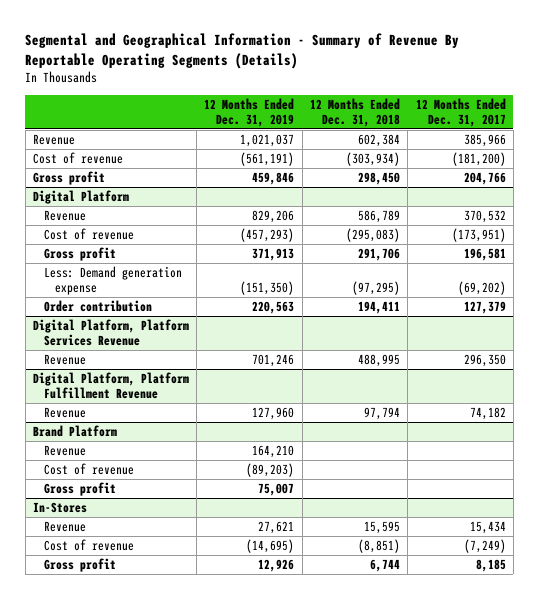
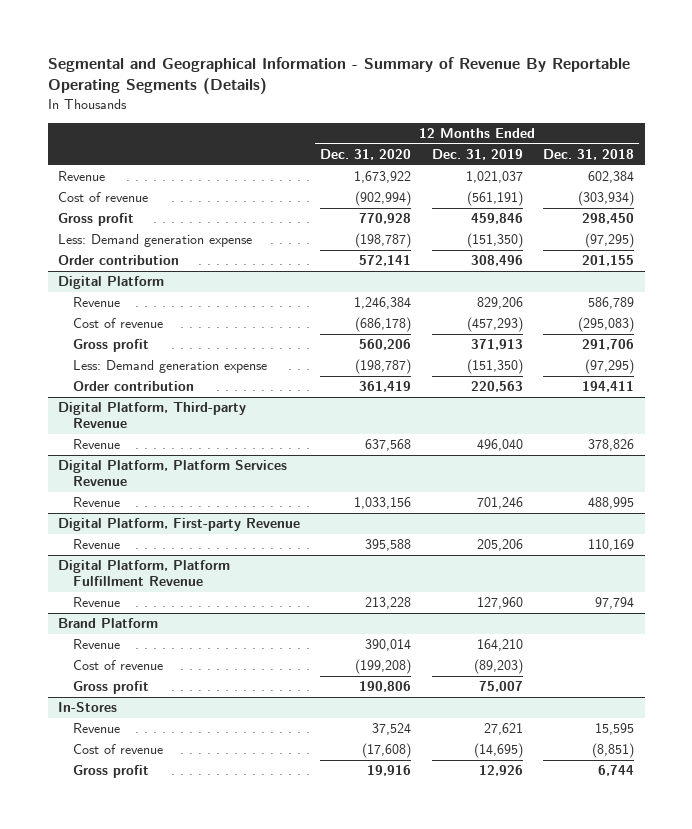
[415,98,506,127] 12 Months Ended Dec. 31, 2017 -> none
none -> [320,149,412,161] Dec. 31, 2020
none -> [57,234,252,248] Less: Demand generation expense
none -> [57,255,179,266] Order contribution
none -> [57,402,246,429] Digital Platform, Third-party Revenue
none -> [72,439,120,450] Revenue
none -> [57,518,300,532] Digital Platform, First-party Revenue
none -> [72,539,120,550] Revenue

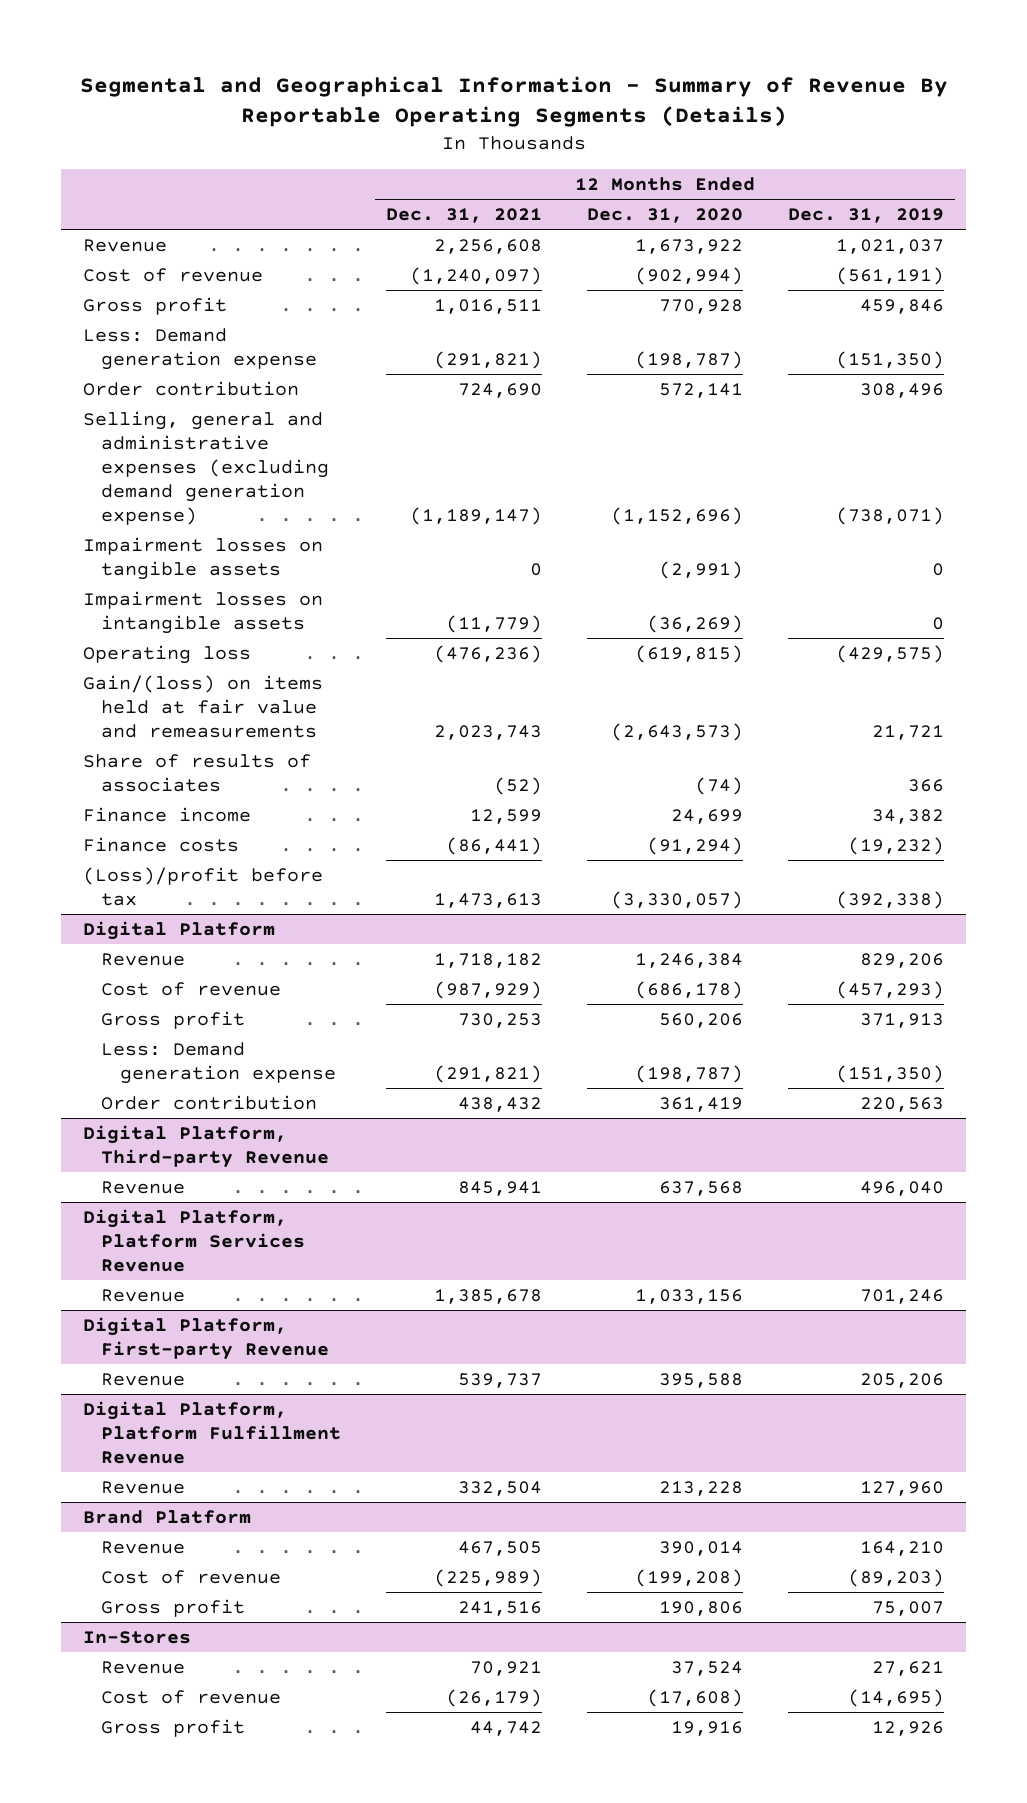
[543,149,635,161] Dec. 31, 2018 -> none
none -> [386,208,543,224] Dec. 31, 2021
none -> [83,410,330,526] Selling, general and administrative expenses (excluding demand generation expense)
none -> [83,536,324,580] Impairment losses on tangible assets
none -> [83,590,324,634] Impairment losses on intangible assets
none -> [83,644,252,664] Operating loss
none -> [83,674,324,739] Gain/(loss) on items held at fair value and remeasurements
none -> [83,753,312,792] Share of results of associates
none -> [83,806,252,822] Finance income
none -> [83,836,240,852] Finance costs
none -> [83,866,324,906] (Loss)/profit before tax

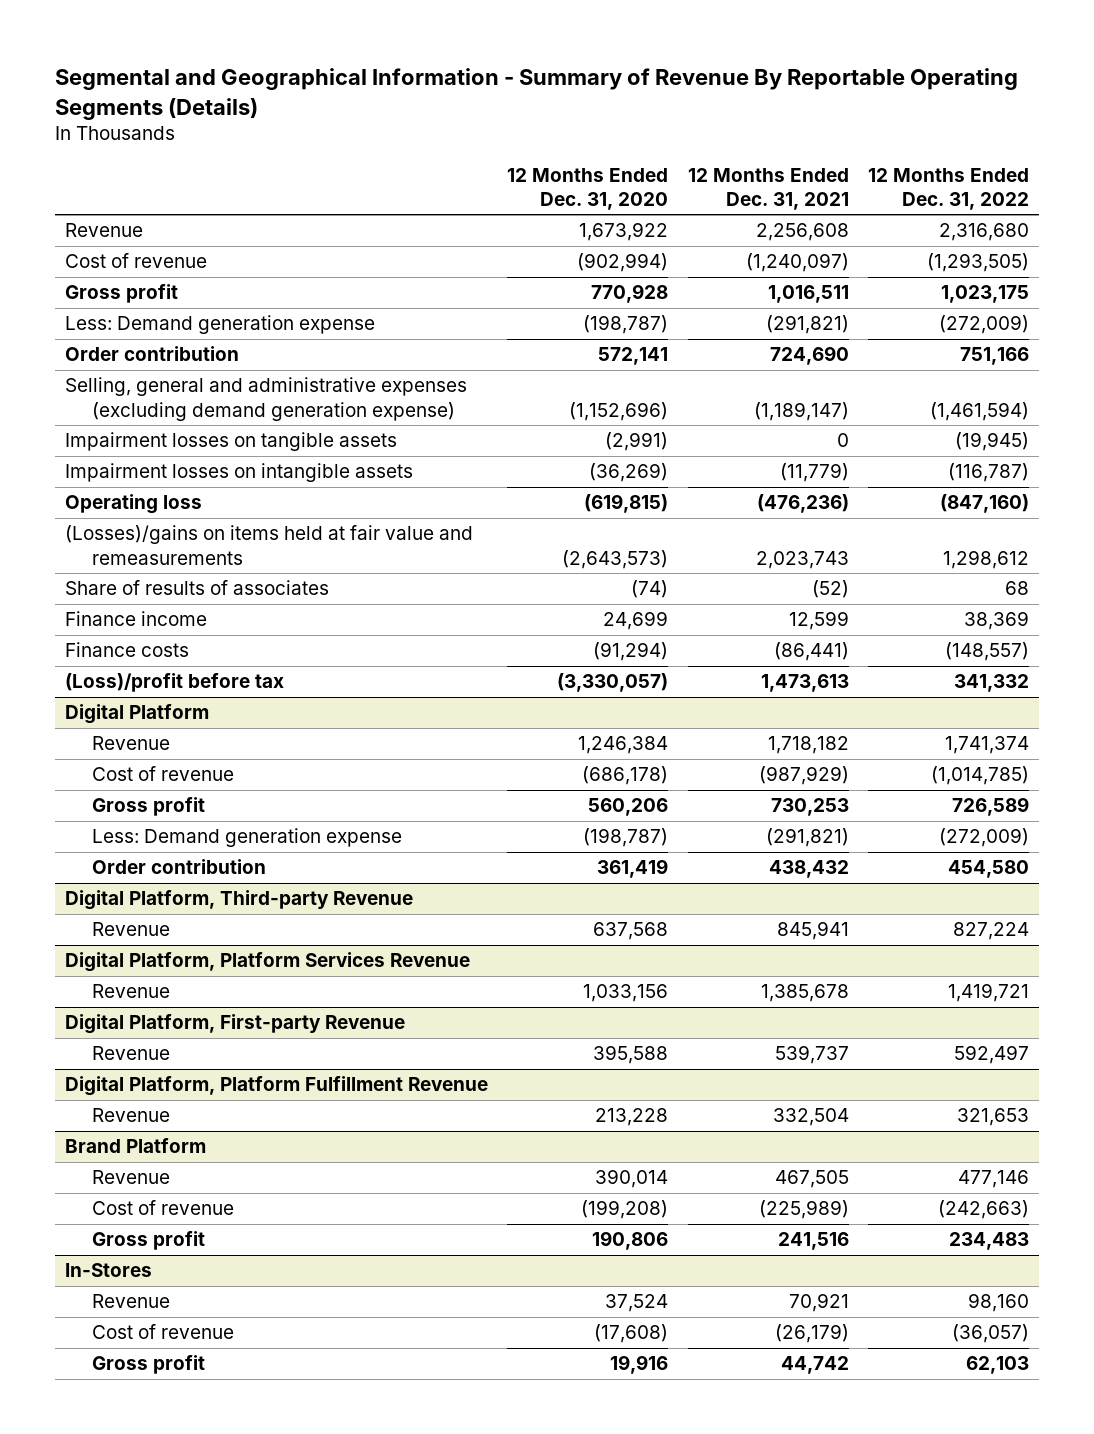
[788,208,945,224] Dec. 31, 2019 -> none
none -> [868,167,1030,210] 12 Months Ended Dec. 31, 2022
[83,674,324,739] Gain/(loss) on items held at fair value and remeasurements -> [65,525,474,565] (Losses)/gains on items held at fair value and remeasurements

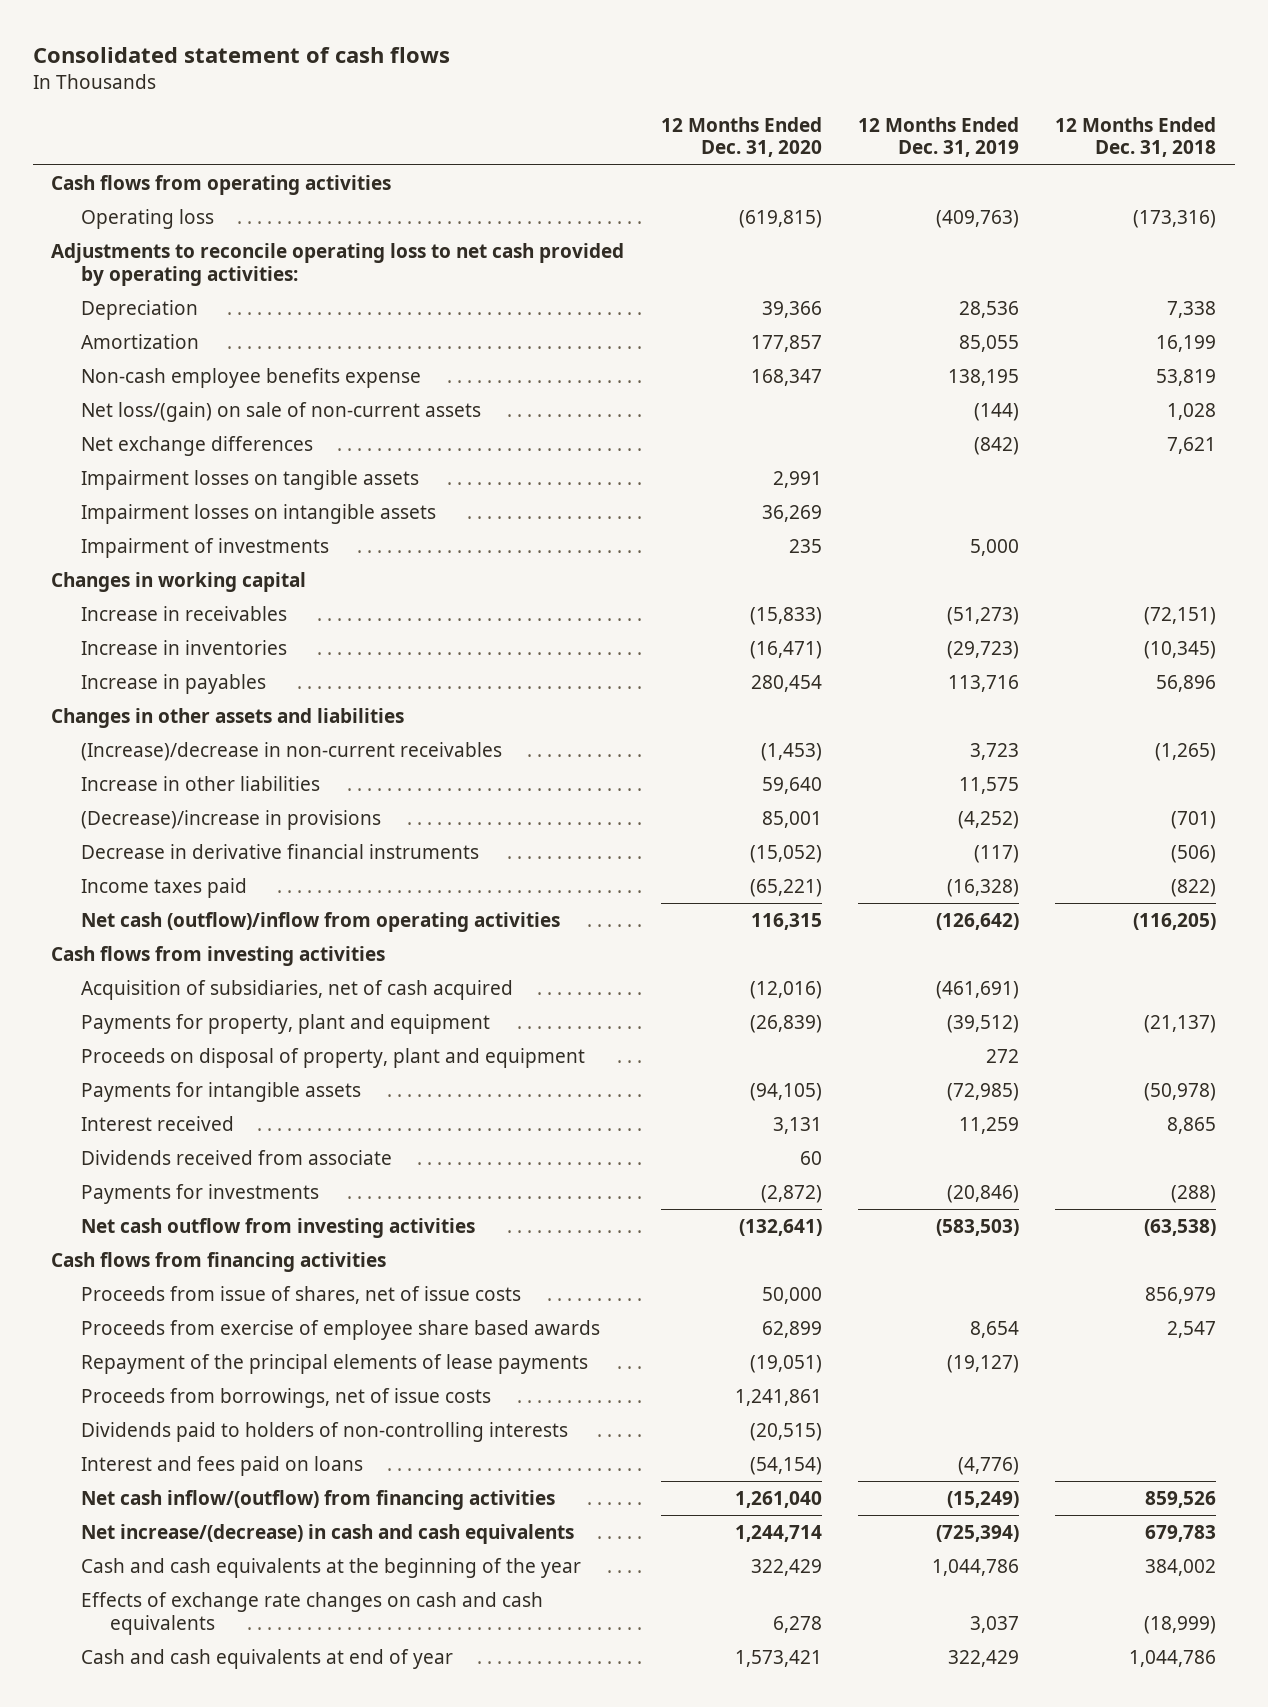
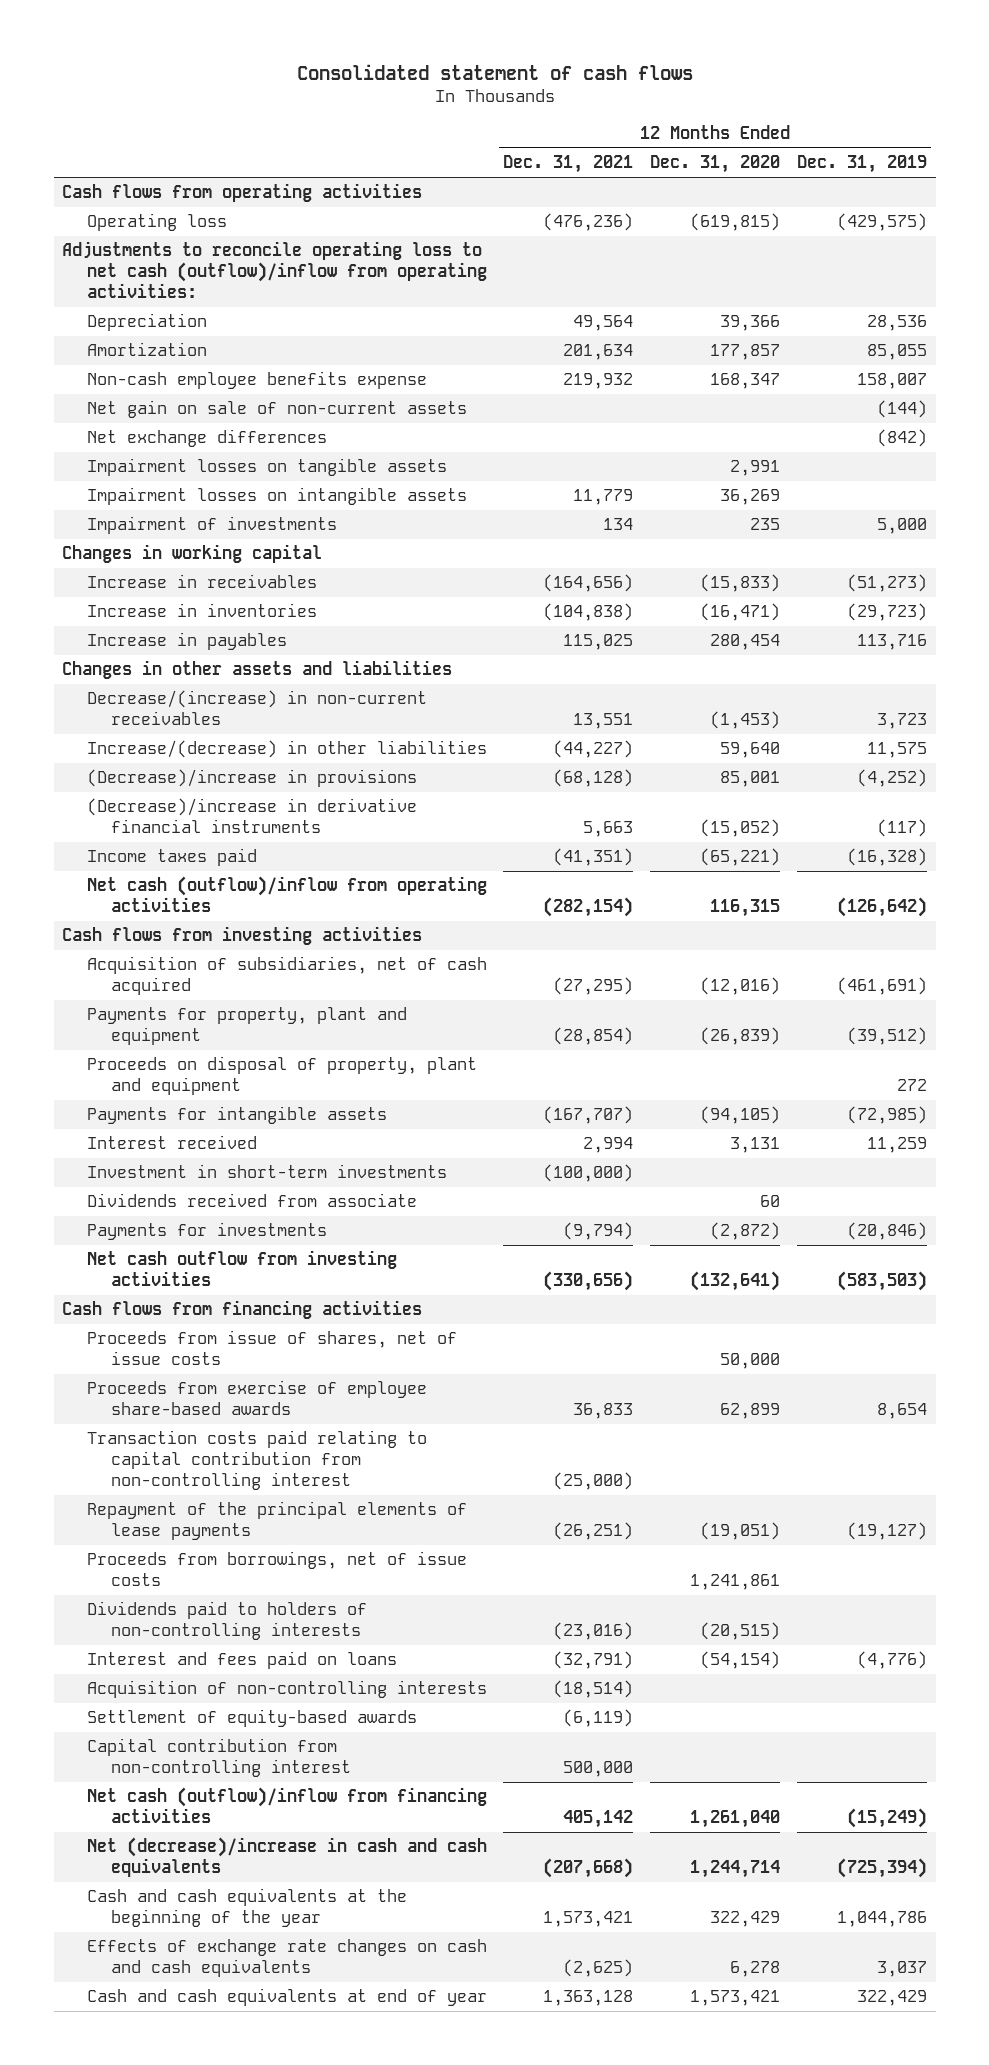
[1055,116,1217,158] 12 Months Ended Dec. 31, 2018 -> none
none -> [503,155,634,174] Dec. 31, 2021
[936,210,1020,229] (409,763) -> [837,213,928,232] (429,575)
[51,243,625,286] Adjustments to reconcile operating loss to net cash provided by operating activities: -> [62,241,487,298] Adjustments to reconcile operating loss to net cash (outflow)/inflow from operating activities:
[948,369,1020,387] 138,195 -> [857,373,928,390] 158,007
[80,402,481,423] Net loss/(gain) on sale of non-current assets -> [86,400,467,419] Net gain on sale of non-current assets
[80,742,502,762] (Increase)/decrease in non-current receivables -> [86,690,427,726] Decrease/(increase) in non-current receivables
[80,776,320,792] Increase in other liabilities -> [86,740,487,759] Increase/(decrease) in other liabilities
[80,844,479,860] Decrease in derivative financial instruments -> [86,798,417,834] (Decrease)/increase in derivative financial instruments
none -> [86,1164,447,1179] Investment in short-term investments
[80,1320,600,1341] Proceeds from exercise of employee share based awards -> [86,1380,427,1416] Proceeds from exercise of employee share-based awards
none -> [86,1430,427,1490] Transaction costs paid relating to capital contribution from non-controlling interest
none -> [86,1680,487,1699] Acquisition of non-controlling interests
none -> [86,1709,417,1728] Settlement of equity-based awards
none -> [86,1738,351,1778] Capital contribution from non-controlling interest
[80,1490,555,1511] Net cash inflow/(outflow) from financing activities -> [86,1787,487,1824] Net cash (outflow)/inflow from financing activities
[80,1524,574,1545] Net increase/(decrease) in cash and cash equivalents -> [86,1837,487,1878] Net (decrease)/increase in cash and cash equivalents

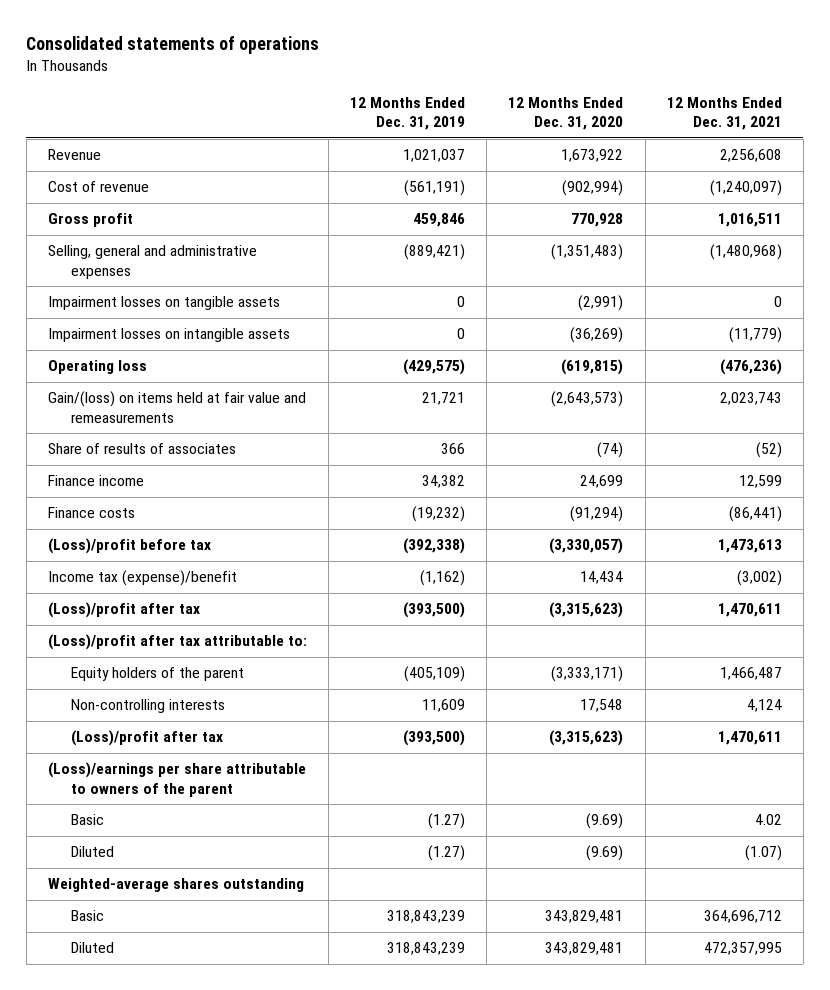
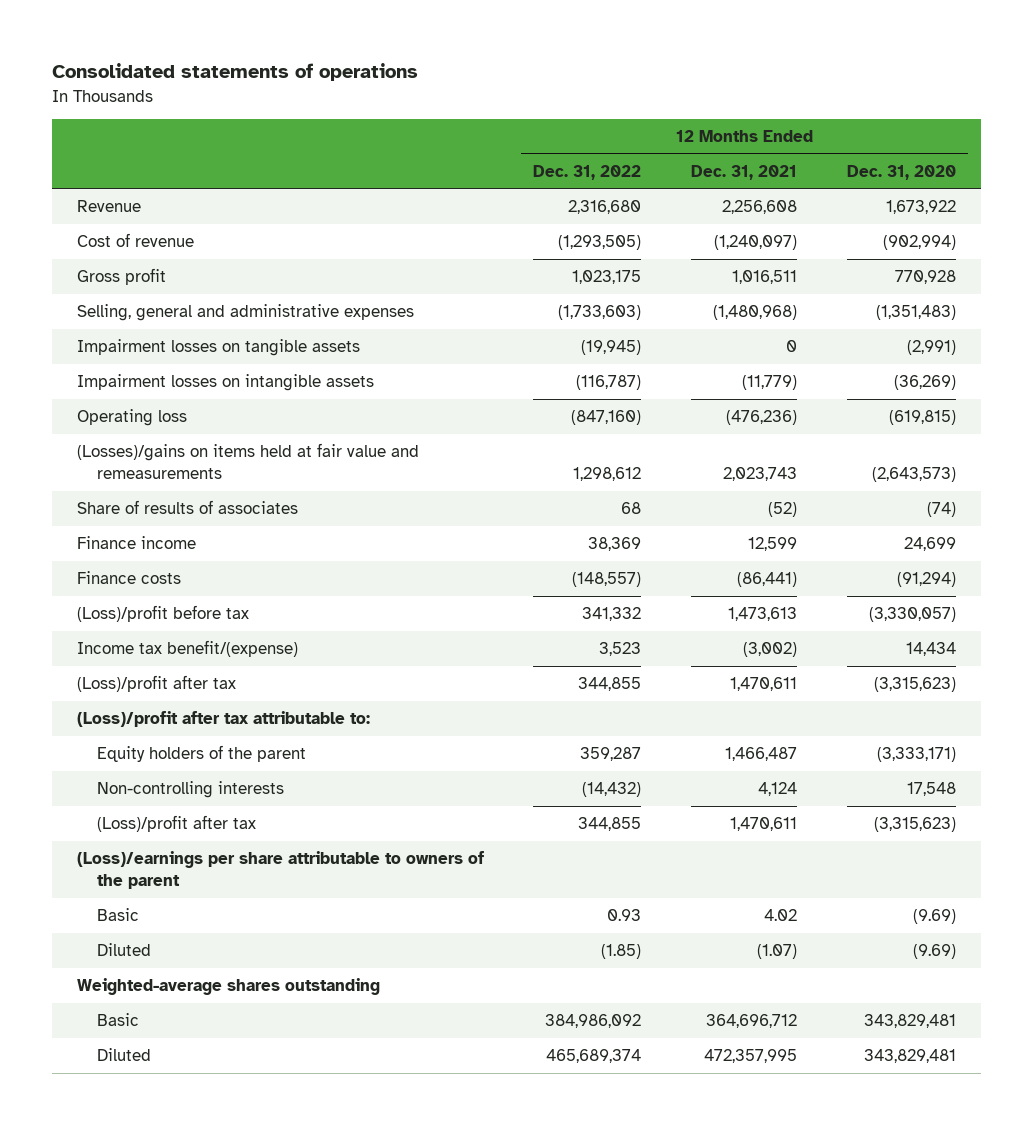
[350,96,466,131] 12 Months Ended Dec. 31, 2019 -> none
none -> [533,164,642,180] Dec. 31, 2022
[47,391,306,423] Gain/(loss) on items held at fair value and remeasurements -> [76,443,419,479] (Losses)/gains on items held at fair value and remeasurements
[47,570,237,587] Income tax (expense)/benefit -> [76,640,298,658] Income tax benefit/(expense)

